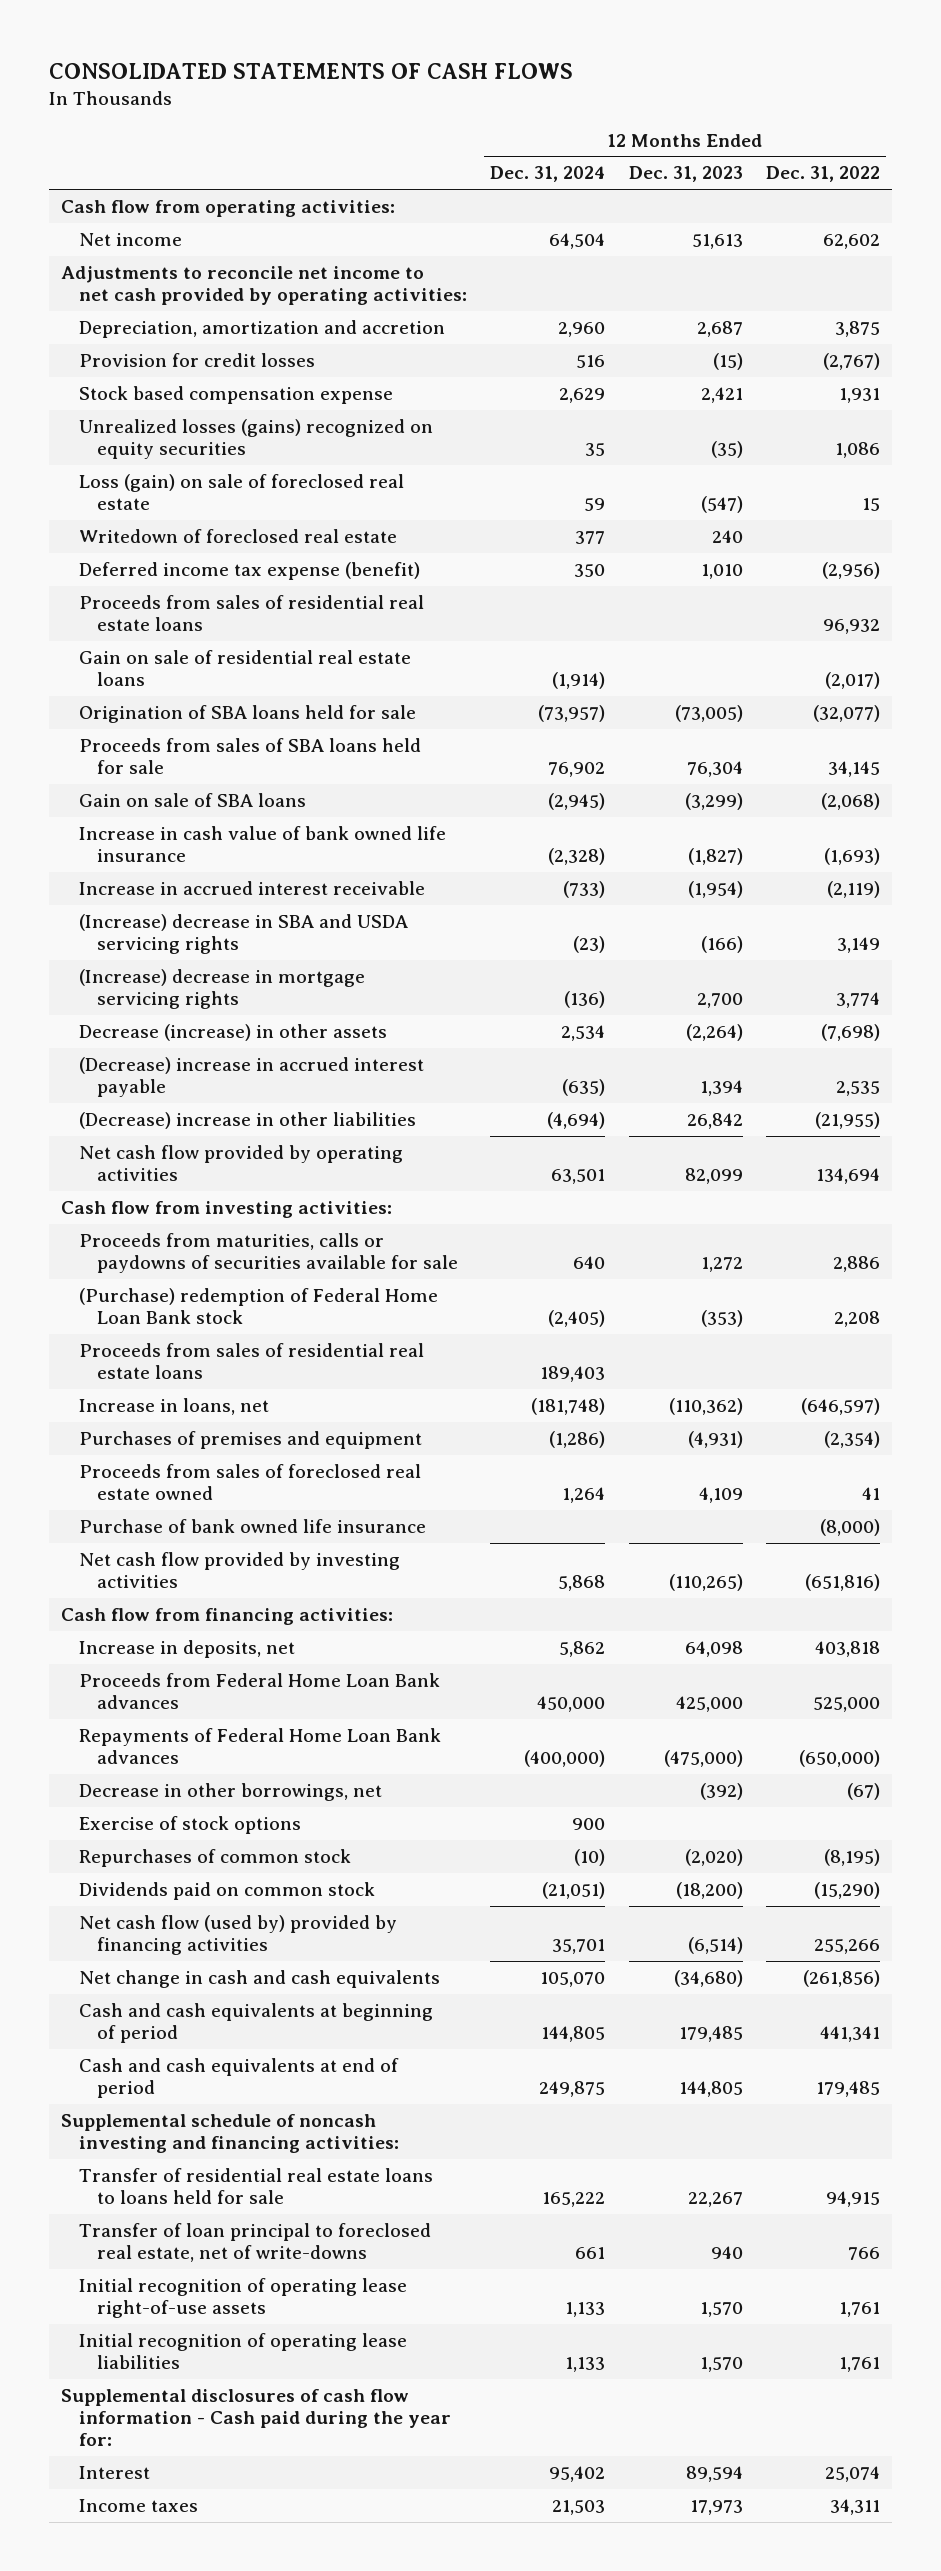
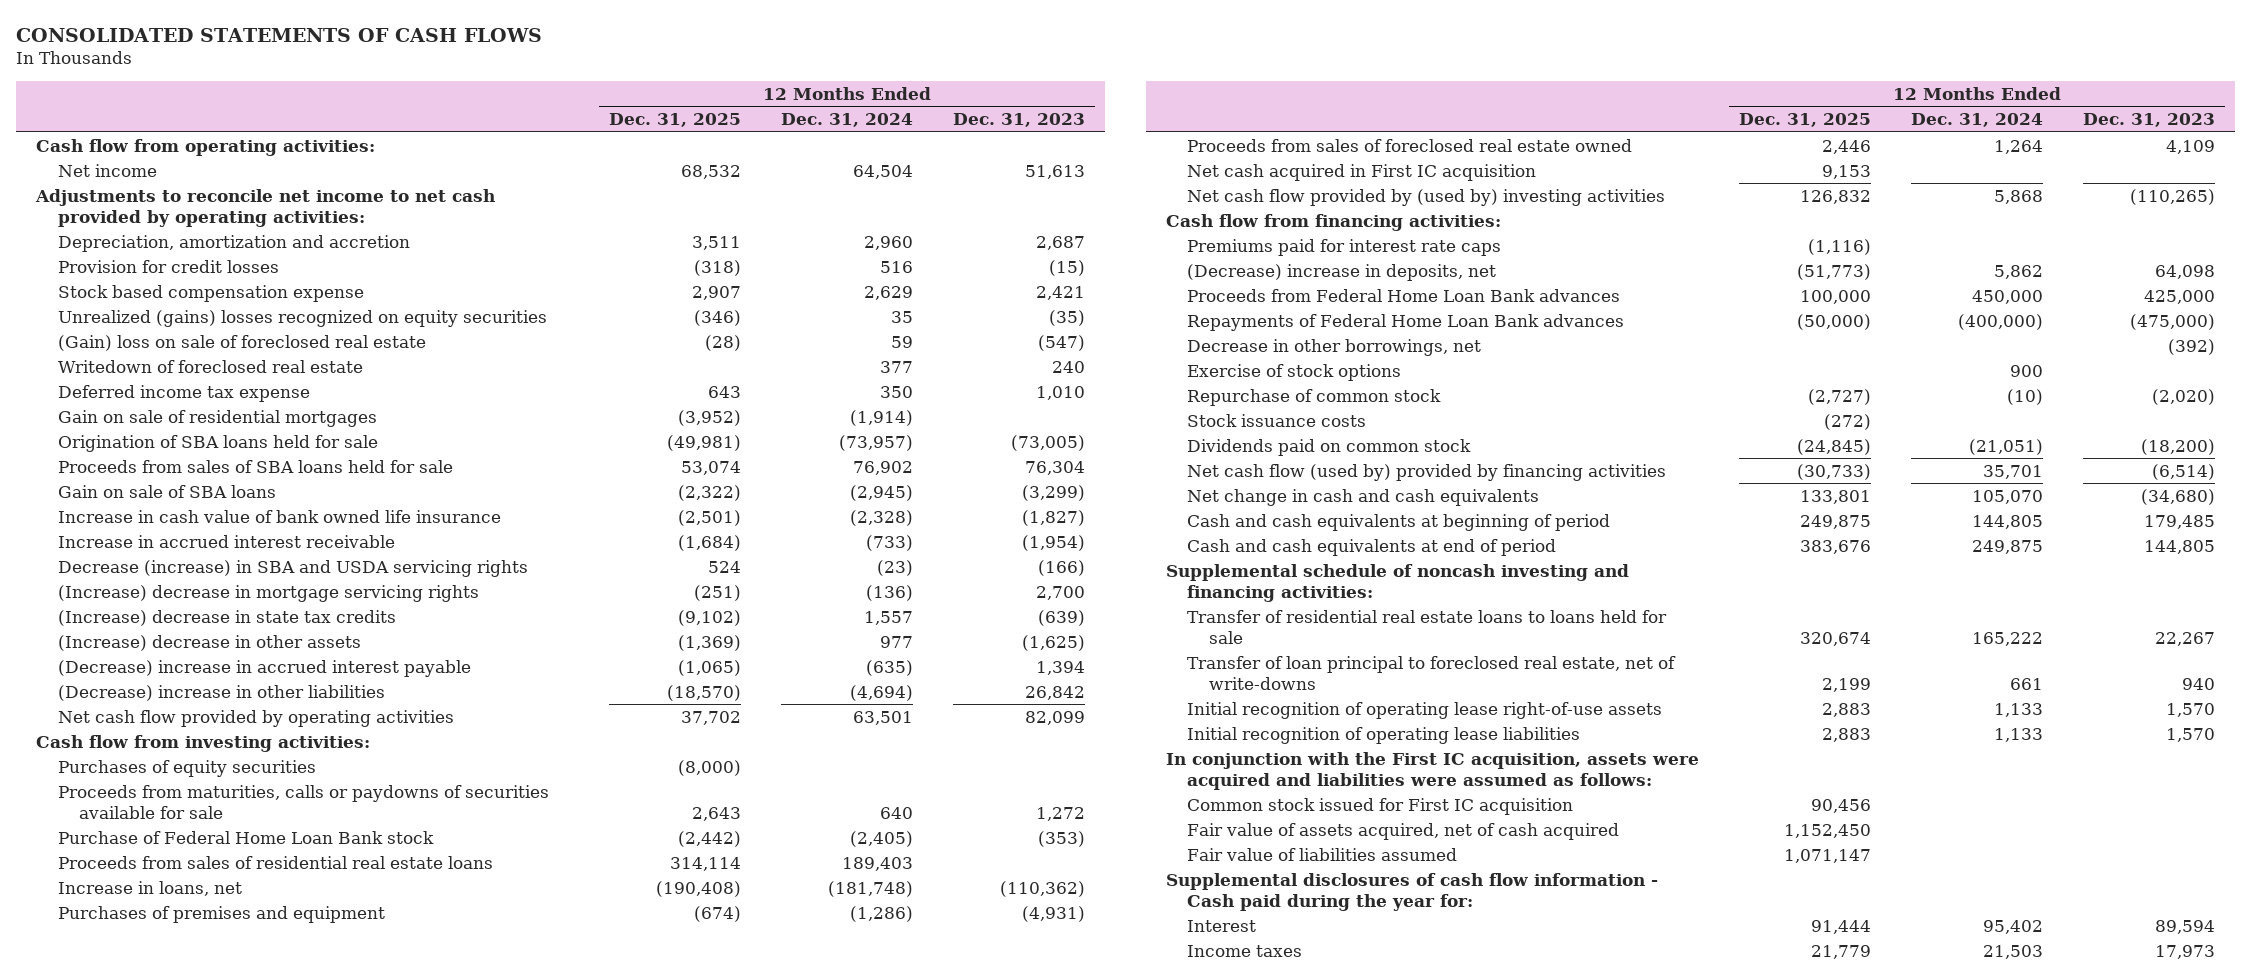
[766,166,881,183] Dec. 31, 2022 -> none
none -> [609,112,742,127] Dec. 31, 2025
[78,418,433,460] Unrealized losses (gains) recognized on equity securities -> [57,309,547,327] Unrealized (gains) losses recognized on equity securities
[78,473,404,511] Loss (gain) on sale of foreclosed real estate -> [57,334,426,351] (Gain) loss on sale of foreclosed real estate
[78,594,424,632] Proceeds from sales of residential real estate loans -> none
[78,561,420,580] Deferred income tax expense (benefit) -> [57,384,310,402] Deferred income tax expense
[78,649,411,687] Gain on sale of residential real estate loans -> [57,409,377,427] Gain on sale of residential mortgages
[78,913,408,955] (Increase) decrease in SBA and USDA servicing rights -> [57,559,528,577] Decrease (increase) in SBA and USDA servicing rights
none -> [57,609,396,626] (Increase) decrease in state tax credits
[78,1023,387,1041] Decrease (increase) in other assets -> [57,634,361,651] (Increase) decrease in other assets
[561,1024,606,1041] 2,534 -> [880,635,914,648] 977
[685,1023,743,1041] (2,264) -> [1021,634,1085,651] (1,625)
none -> [57,759,316,777] Purchases of equity securities
[78,1287,438,1325] (Purchase) redemption of Federal Home Loan Bank stock -> [57,830,434,844] Purchase of Federal Home Loan Bank stock
[78,1518,426,1533] Purchase of bank owned life insurance -> none
none -> [1187,163,1537,181] Net cash acquired in First IC acquisition
[78,1551,400,1589] Net cash flow provided by investing activities -> [1187,188,1666,206] Net cash flow provided by (used by) investing activities
none -> [1187,238,1502,256] Premiums paid for interest rate caps
[78,1639,295,1658] Increase in deposits, net -> [1187,263,1497,281] (Decrease) increase in deposits, net
[78,1848,351,1867] Repurchases of common stock -> [1187,388,1442,406] Repurchase of common stock
none -> [1187,413,1367,427] Stock issuance costs
none -> [1166,751,1700,790] In conjunction with the First IC acquisition, assets were acquired and liabilities were assumed as follows:
none -> [1187,797,1574,815] Common stock issued for First IC acquisition
none -> [1187,822,1620,840] Fair value of assets acquired, net of cash acquired
none -> [1187,847,1458,861] Fair value of liabilities assumed

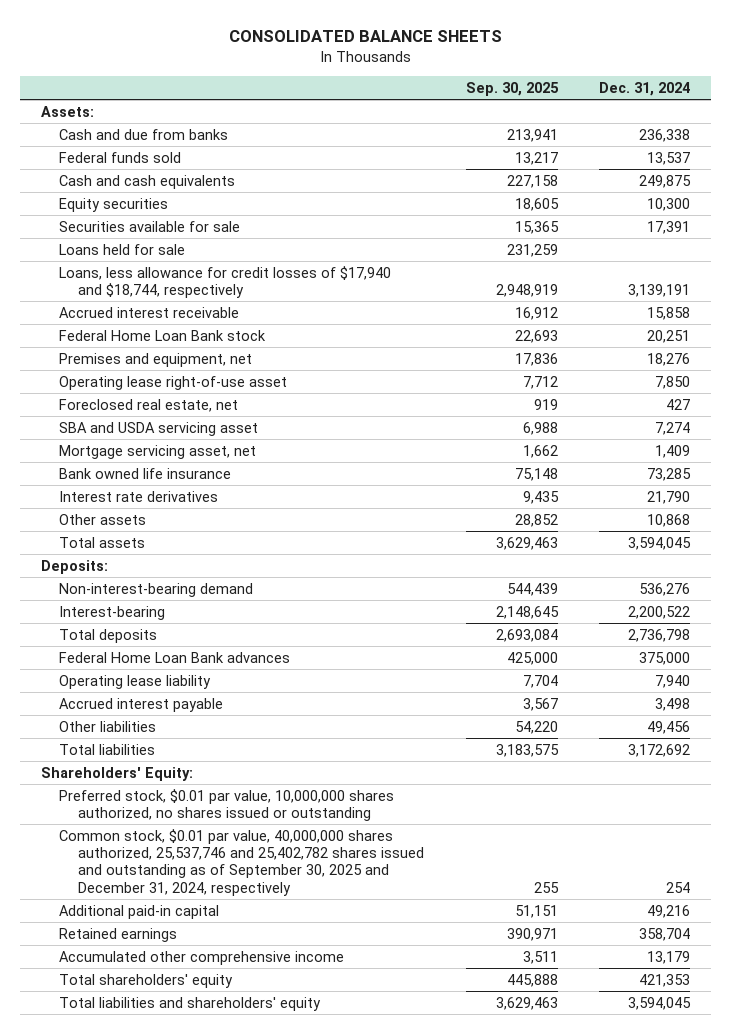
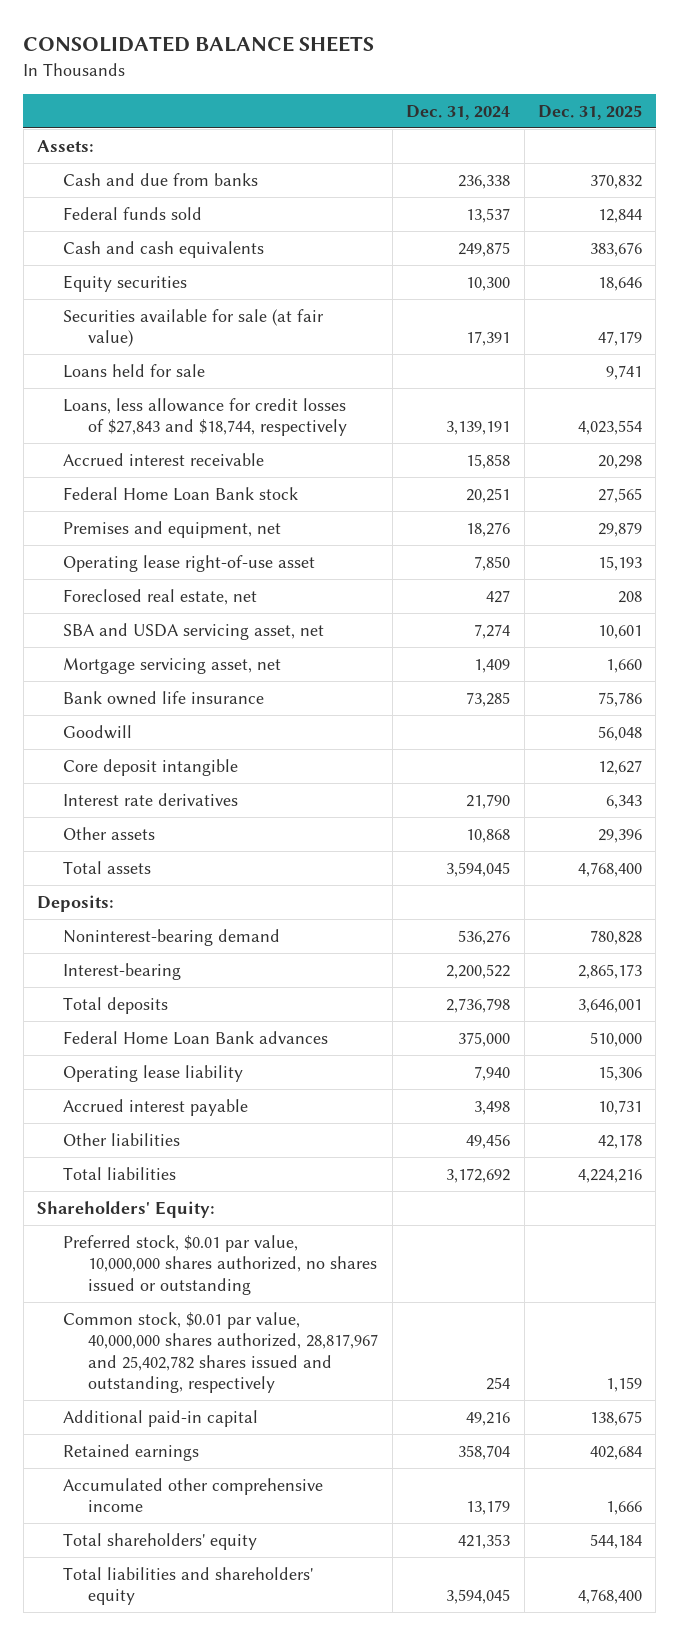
[465,81,559,96] Sep. 30, 2025 -> none
none -> [537,104,642,120] Dec. 31, 2025
[59,220,241,232] Securities available for sale -> [62,308,324,348] Securities available for sale (at fair value)
[59,265,392,299] Loans, less allowance for credit losses of $17,940 and $18,744, respectively -> [62,397,348,437] Loans, less allowance for credit losses of $27,843 and $18,744, respectively
[59,421,259,436] SBA and USDA servicing asset -> [62,622,324,640] SBA and USDA servicing asset, net
none -> [62,724,132,739] Goodwill
none -> [62,758,238,776] Core deposit intangible
[59,582,254,597] Non-interest-bearing demand -> [62,928,280,946] Noninterest-bearing demand
[59,828,424,896] Common stock, $0.01 par value, 40,000,000 shares authorized, 25,537,746 and 25,402,782 shares issued and outstanding as of September 30, 2025 and December 31, 2024, respectively -> [62,1311,379,1394] Common stock, $0.01 par value, 40,000,000 shares authorized, 28,817,967 and 25,402,782 shares issued and outstanding, respectively

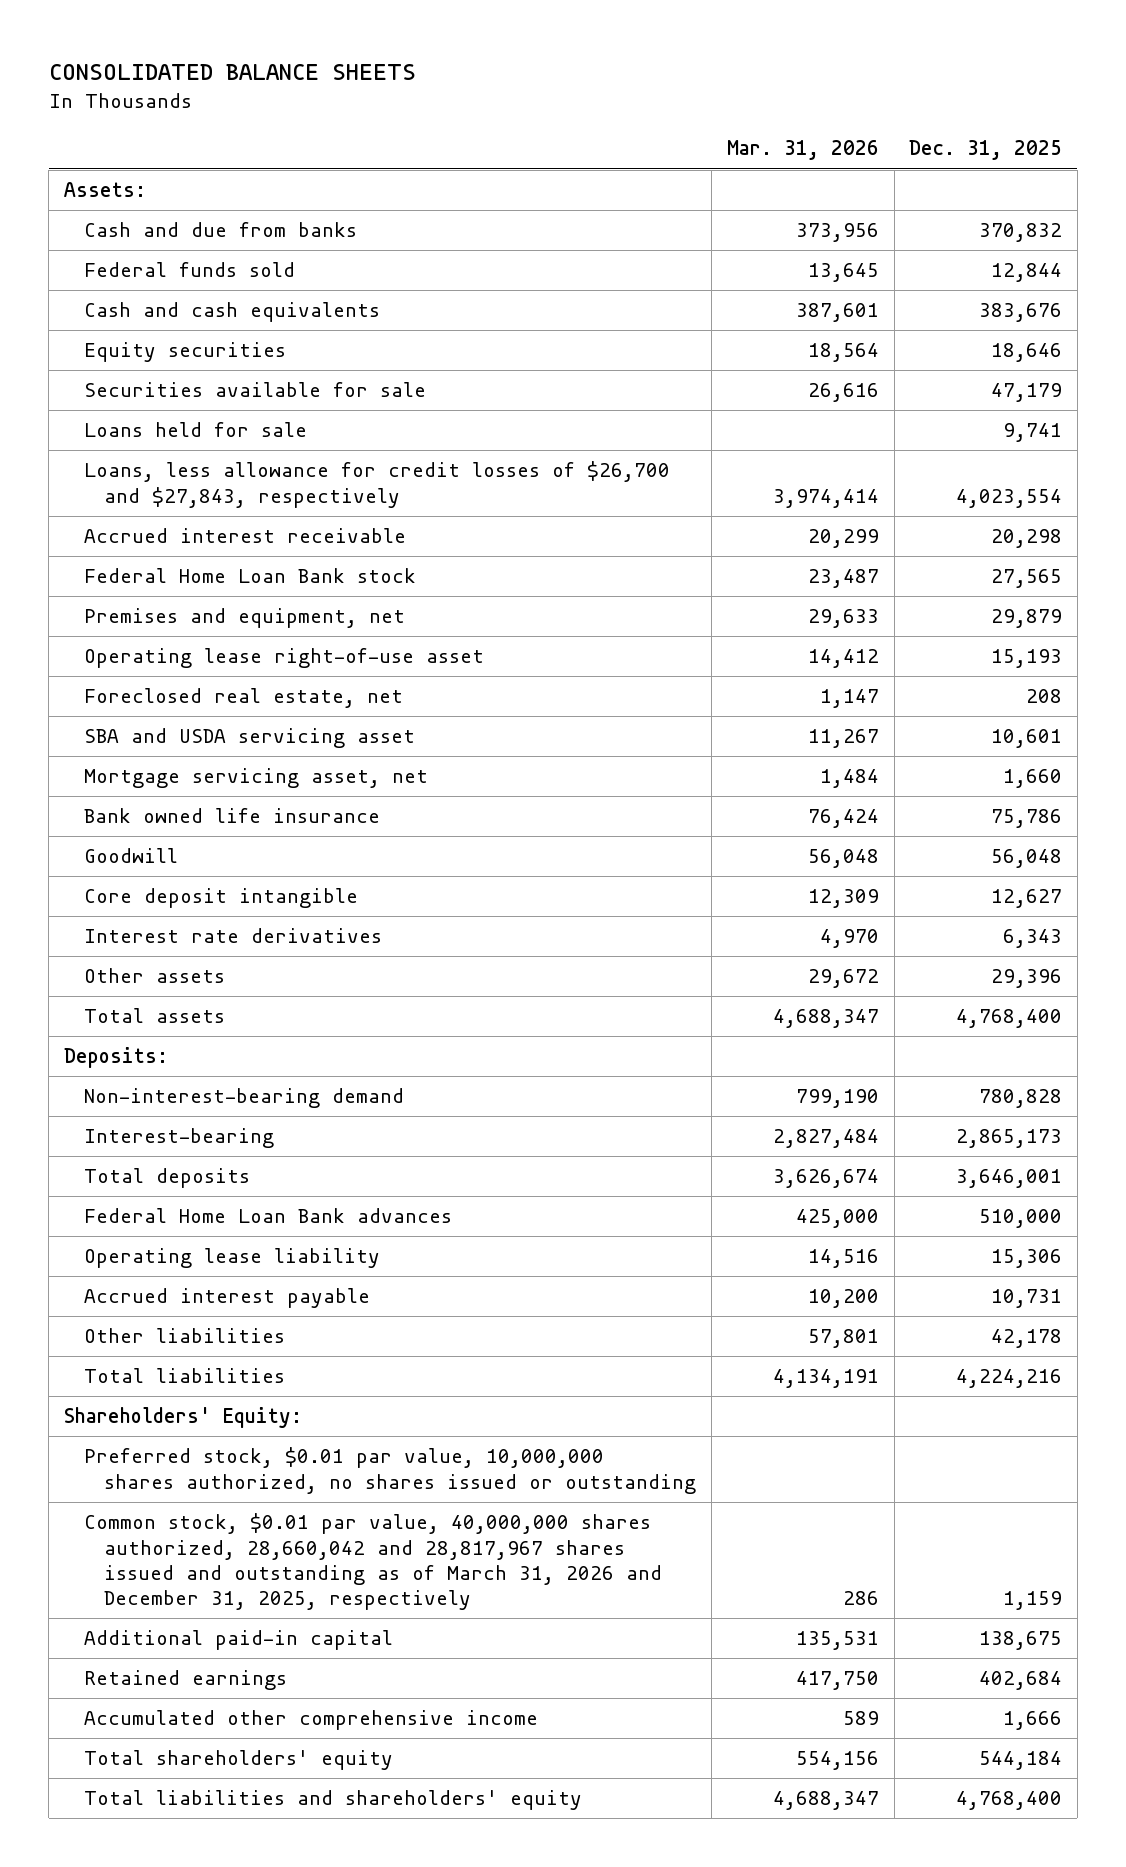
[406,104,511,120] Dec. 31, 2024 -> none
none -> [726,140,879,161] Mar. 31, 2026
[62,308,324,348] Securities available for sale (at fair value) -> [84,382,427,398] Securities available for sale
[62,397,348,437] Loans, less allowance for credit losses of $27,843 and $18,744, respectively -> [84,461,671,508] Loans, less allowance for credit losses of $26,700 and $27,843, respectively
[62,622,324,640] SBA and USDA servicing asset, net -> [84,728,416,749] SBA and USDA servicing asset
[62,928,280,946] Noninterest-bearing demand -> [84,1088,405,1109] Non-interest-bearing demand
[62,1311,379,1394] Common stock, $0.01 par value, 40,000,000 shares authorized, 28,817,967 and 25,402,782 shares issued and outstanding, respectively -> [84,1513,663,1611] Common stock, $0.01 par value, 40,000,000 shares authorized, 28,660,042 and 28,817,967 shares issued and outstanding as of March 31, 2026 and December 31, 2025, respectively

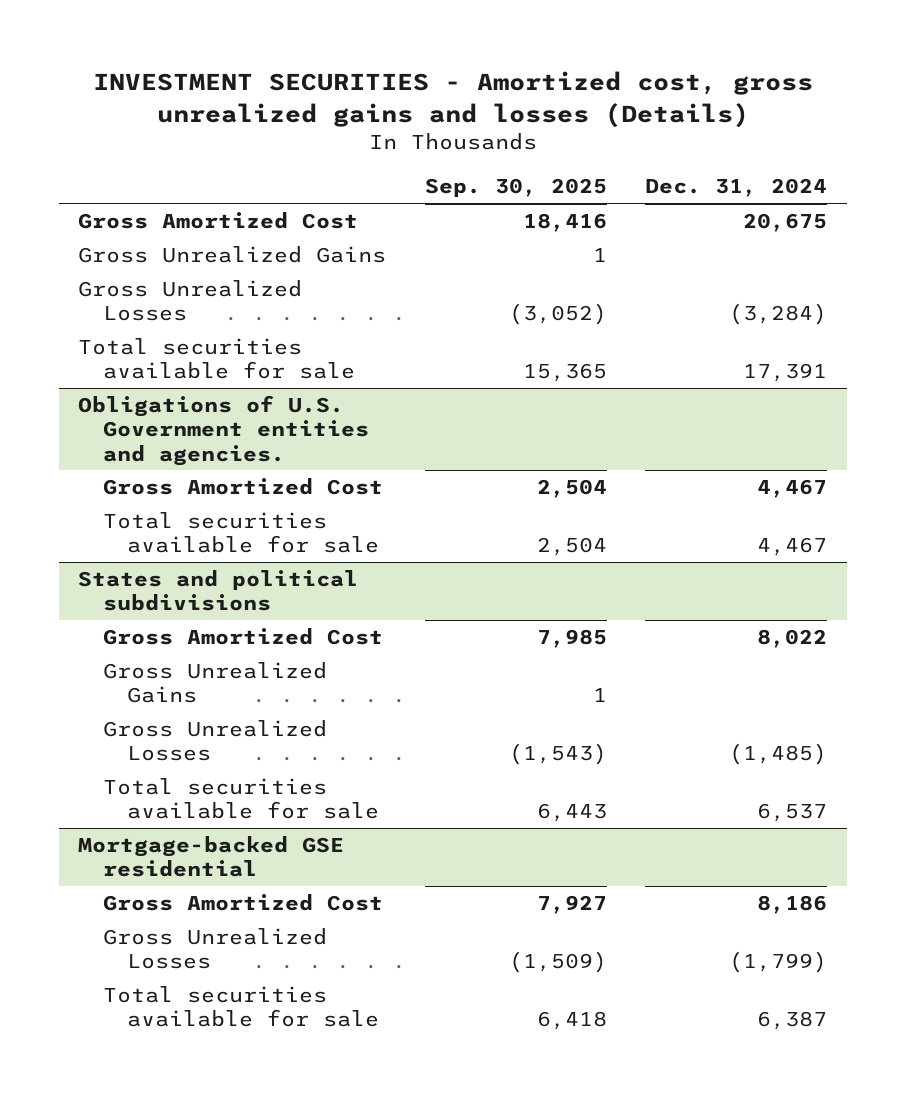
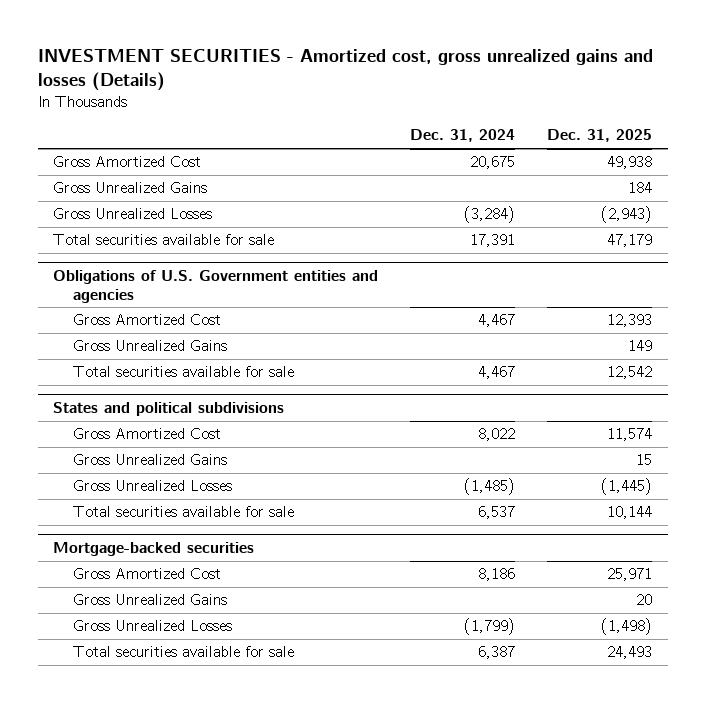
[424,178,607,198] Sep. 30, 2025 -> none
none -> [546,129,652,143] Dec. 31, 2025
[78,394,369,466] Obligations of U.S. Government entities and agencies. -> [53,269,379,303] Obligations of U.S. Government entities and agencies
none -> [72,340,227,352] Gross Unrealized Gains
[78,835,345,878] Mortgage-backed GSE residential -> [53,541,255,556] Mortgage-backed securities
none -> [72,594,227,606] Gross Unrealized Gains

